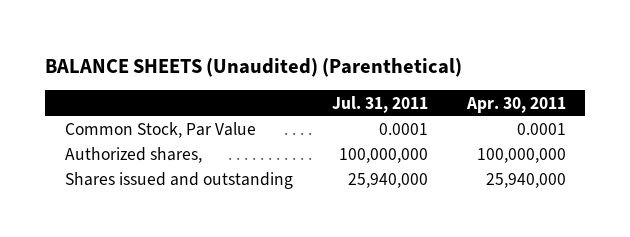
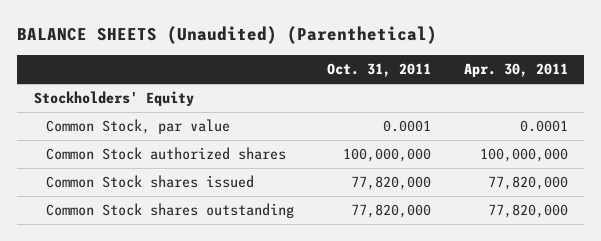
[331,95,428,113] Jul. 31, 2011 -> none
none -> [326,62,431,77] Oct. 31, 2011
none -> [33,91,194,107] Stockholders' Equity
[64,122,256,139] Common Stock, Par Value -> [46,119,231,135] Common Stock, par value
[64,147,202,164] Authorized shares, -> [46,147,287,161] Common Stock authorized shares
[64,172,293,190] Shares issued and outstanding -> [46,175,255,189] Common Stock shares issued
[485,173,566,189] 25,940,000 -> [487,176,568,191] 77,820,000
none -> [46,203,295,219] Common Stock shares outstanding

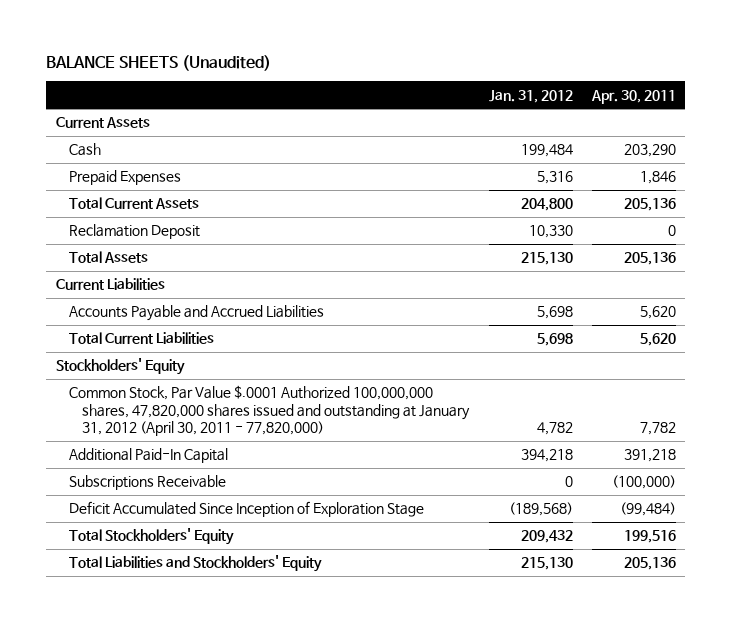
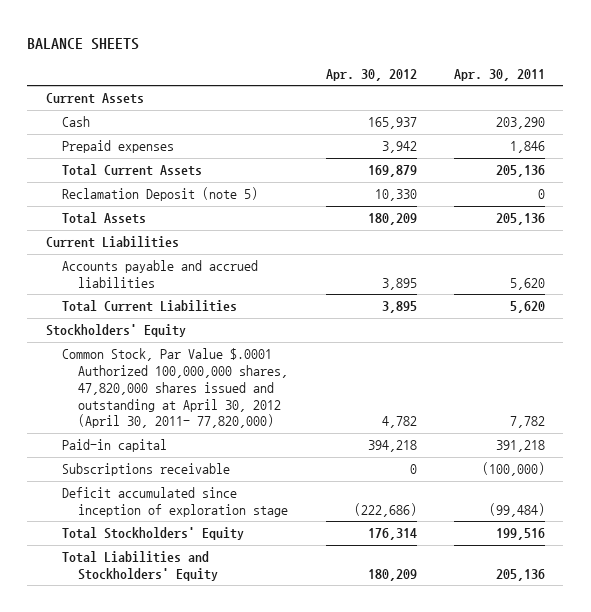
[46,54,272,71] BALANCE SHEETS (Unaudited) -> [27,38,140,51] BALANCE SHEETS
[488,89,573,103] Jan. 31, 2012 -> none
none -> [325,68,417,81] Apr. 30, 2012
[69,170,182,186] Prepaid Expenses -> [62,140,175,154] Prepaid expenses
[69,224,201,240] Reclamation Deposit -> [62,187,259,202] Reclamation Deposit (note 5)
[69,305,325,322] Accounts Payable and Accrued Liabilities -> [62,260,259,288] Accounts payable and accrued liabilities
[69,385,471,437] Common Stock, Par Value $.0001 Authorized 100,000,000 shares, 47,820,000 shares issued and outstanding at January 31, 2012 (April 30, 2011 - 77,820,000) -> [62,348,289,429] Common Stock, Par Value $.0001 Authorized 100,000,000 shares, 47,820,000 shares issued and outstanding at April 30, 2012 (April 30, 2011- 77,820,000)
[69,448,229,464] Additional Paid-In Capital -> [62,439,168,453] Paid-in capital
[69,475,227,491] Subscriptions Receivable -> [62,463,231,477] Subscriptions receivable
[69,501,425,518] Deficit Accumulated Since Inception of Exploration Stage -> [62,487,289,517] Deficit accumulated since inception of exploration stage

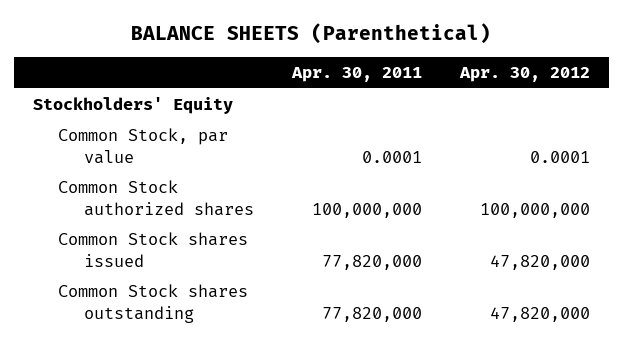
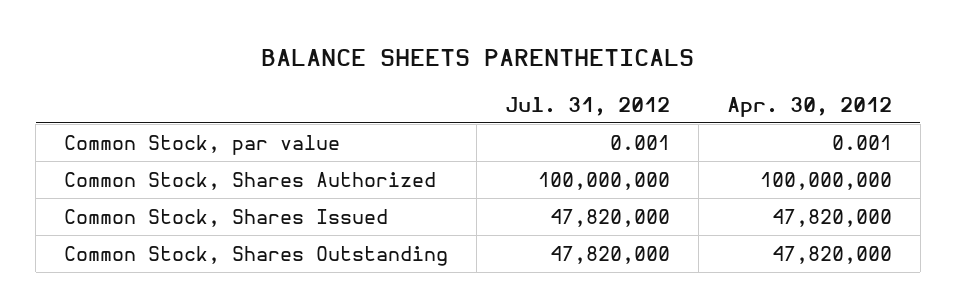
[131,23,492,45] BALANCE SHEETS (Parenthetical) -> [260,48,694,66] BALANCE SHEETS PARENTHETICALS
[290,67,422,83] Apr. 30, 2011 -> none
none -> [504,96,670,116] Jul. 31, 2012
[33,97,234,115] Stockholders' Equity -> none
[529,150,590,163] 0.0001 -> [831,135,892,151] 0.001
[58,180,254,216] Common Stock authorized shares -> [64,172,437,191] Common Stock, Shares Authorized
[58,232,249,267] Common Stock shares issued -> [64,209,389,228] Common Stock, Shares Issued
[58,284,249,323] Common Stock shares outstanding -> [64,246,449,267] Common Stock, Shares Outstanding

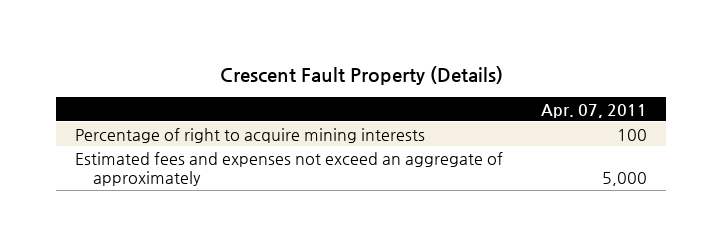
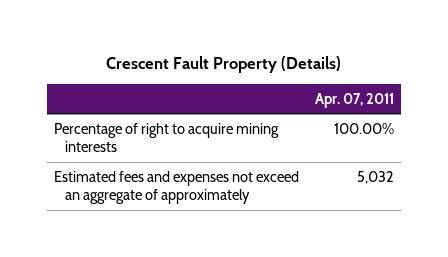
[616,128,647,141] 100 -> [333,122,394,134] 100.00%
[601,172,647,187] 5,000 -> [356,170,394,184] 5,032

